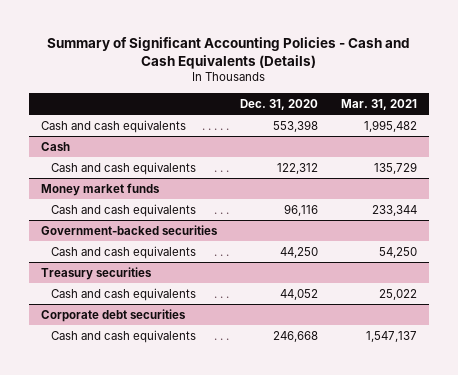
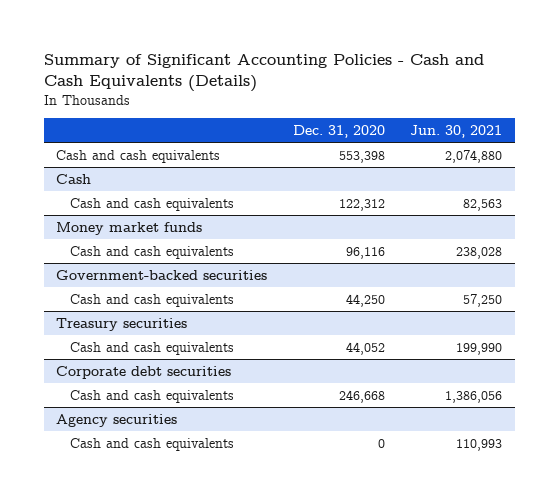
[341,98,418,110] Mar. 31, 2021 -> none
none -> [410,124,503,138] Jun. 30, 2021
none -> [56,413,178,427] Agency securities
none -> [69,437,234,451] Cash and cash equivalents

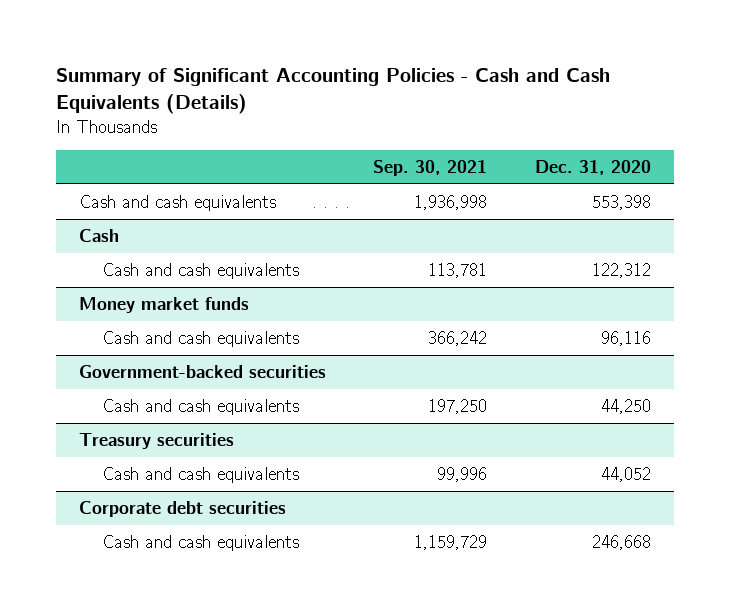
[410,124,503,138] Jun. 30, 2021 -> none
none -> [373,159,488,176] Sep. 30, 2021
[56,413,178,427] Agency securities -> none
[69,437,234,451] Cash and cash equivalents -> none

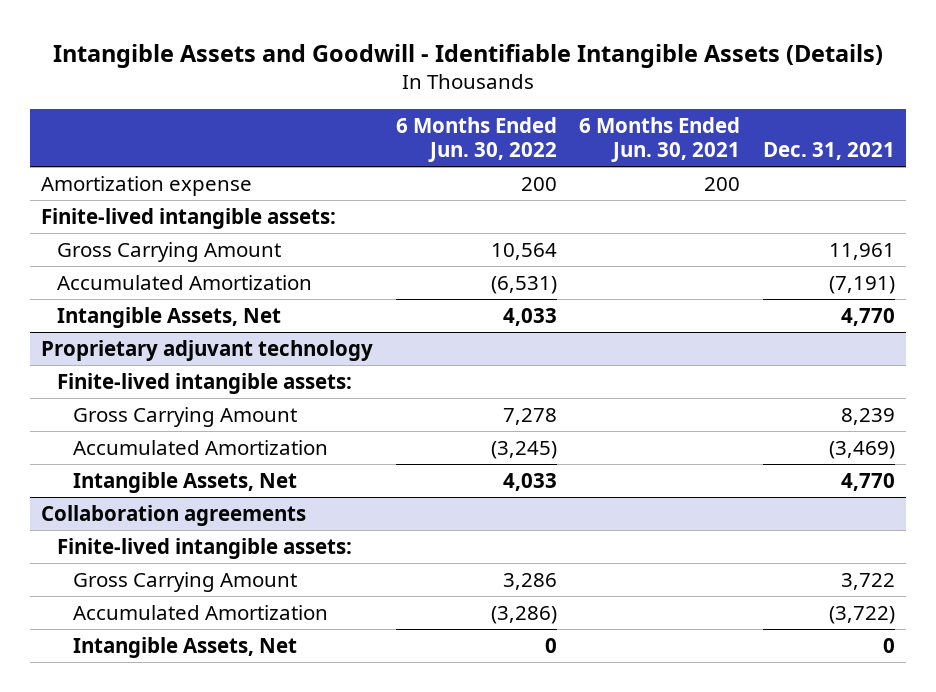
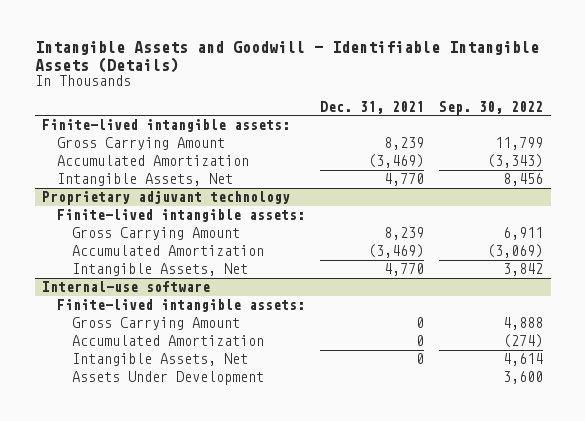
[395,117,557,163] 6 Months Ended Jun. 30, 2022 -> none
[579,117,741,163] 6 Months Ended Jun. 30, 2021 -> none
none -> [439,100,544,115] Sep. 30, 2022
[41,175,253,196] Amortization expense -> none
[828,242,895,260] 11,961 -> [384,137,425,151] 8,239
[828,275,895,294] (7,191) -> [368,154,425,169] (3,469)
[41,504,307,526] Collaboration agreements -> none
none -> [42,281,211,293] Internal-use software
[840,572,895,590] 3,722 -> [416,317,425,329] 0
[828,605,895,624] (3,722) -> [416,335,425,347] 0
none -> [71,371,264,386] Assets Under Development

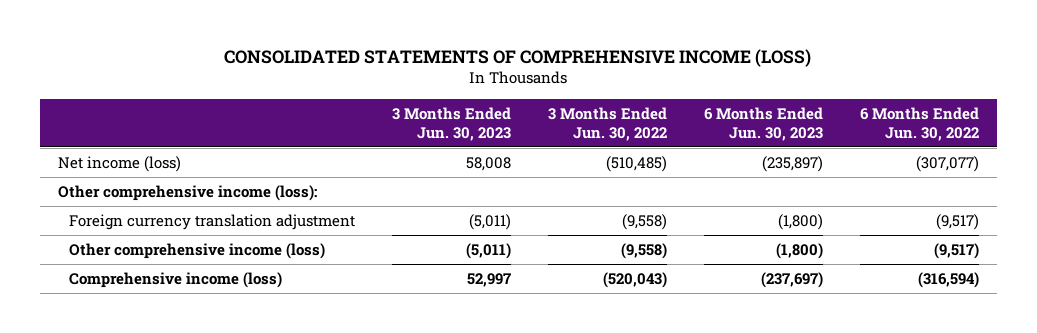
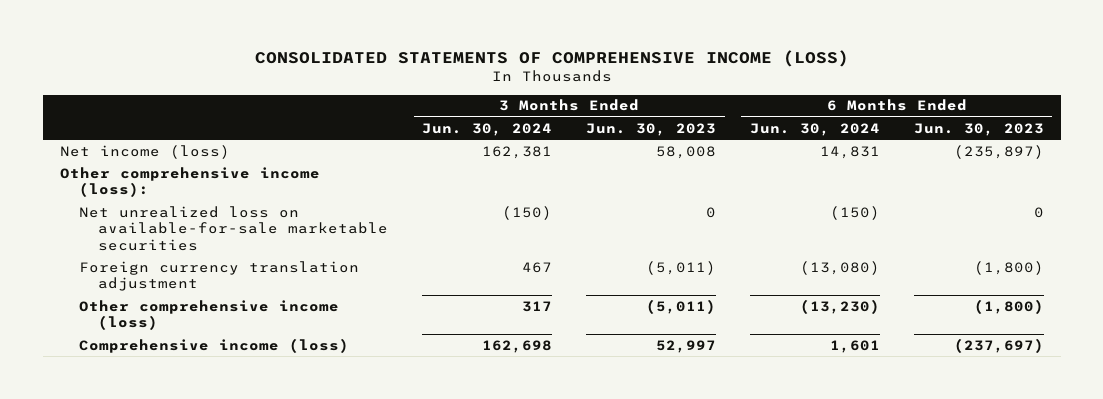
[547,106,667,141] 3 Months Ended Jun. 30, 2022 -> none
[859,106,979,141] 6 Months Ended Jun. 30, 2022 -> none
none -> [422,122,553,136] Jun. 30, 2024
none -> [749,122,880,136] Jun. 30, 2024
none -> [78,205,389,251] Net unrealized loss on available-for-sale marketable securities

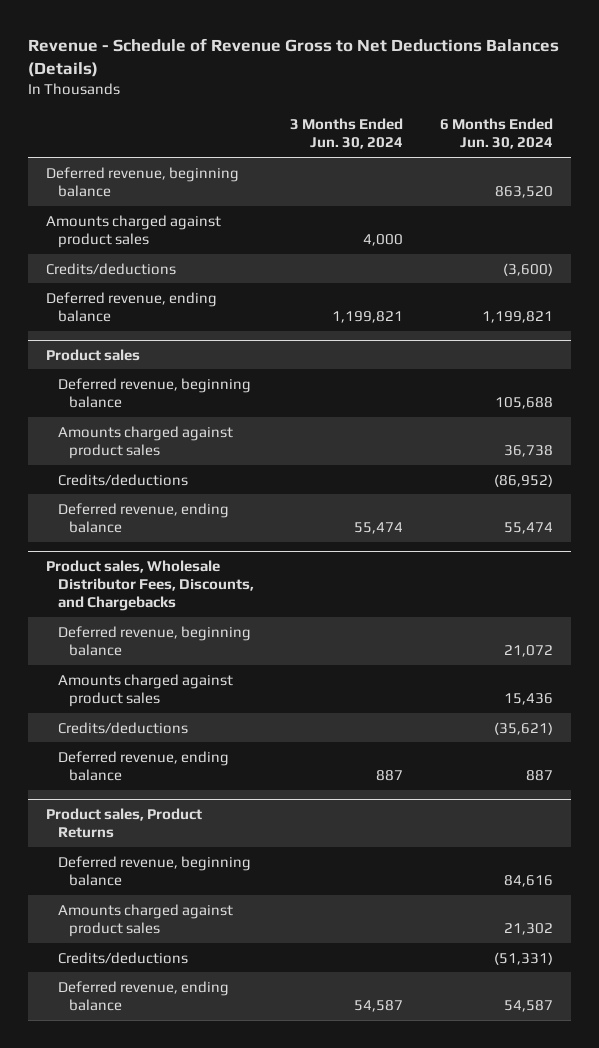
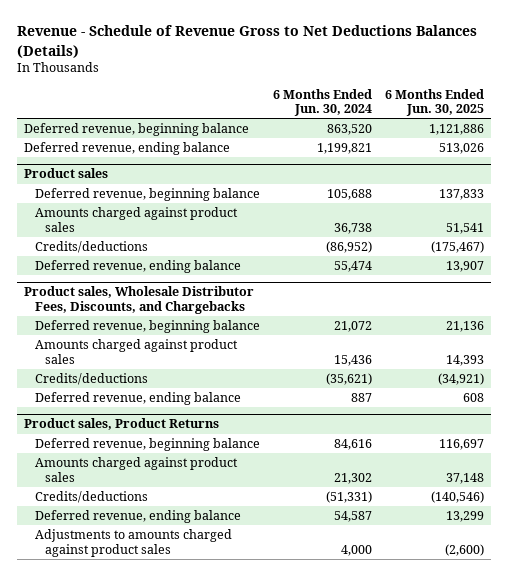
[290,117,404,150] 3 Months Ended Jun. 30, 2024 -> none
none -> [385,88,485,117] 6 Months Ended Jun. 30, 2025
[46,214,222,248] Amounts charged against product sales -> none
[46,262,177,275] Credits/deductions -> none
none -> [34,529,232,557] Adjustments to amounts charged against product sales

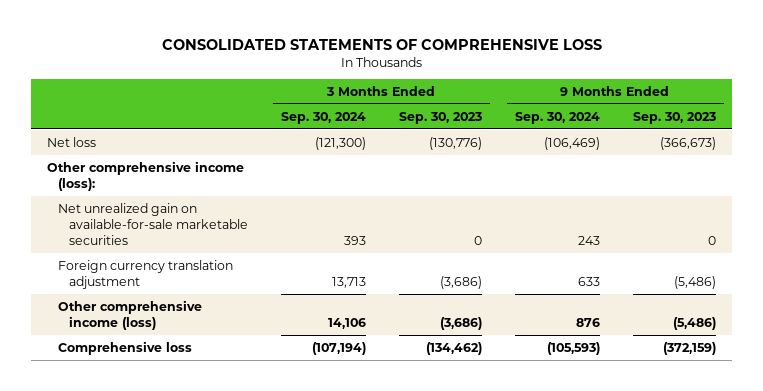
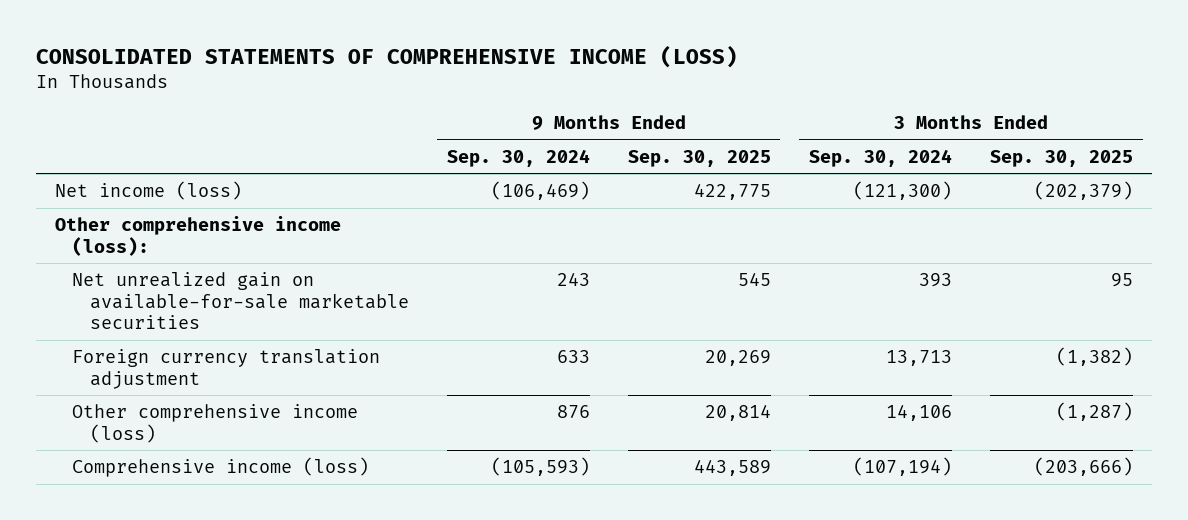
[161,38,602,50] CONSOLIDATED STATEMENTS OF COMPREHENSIVE LOSS -> [35,44,738,68] CONSOLIDATED STATEMENTS OF COMPREHENSIVE INCOME (LOSS)
[398,111,482,124] Sep. 30, 2023 -> none
[632,111,716,124] Sep. 30, 2023 -> none
none -> [627,149,771,167] Sep. 30, 2025
none -> [989,149,1133,167] Sep. 30, 2025
[47,136,97,147] Net loss -> [54,181,242,201] Net income (loss)
[58,340,193,355] Comprehensive loss -> [72,457,370,478] Comprehensive income (loss)

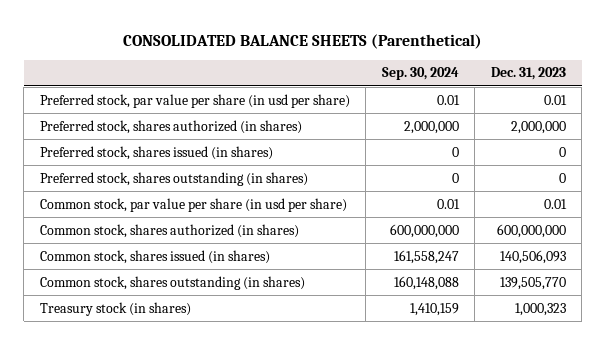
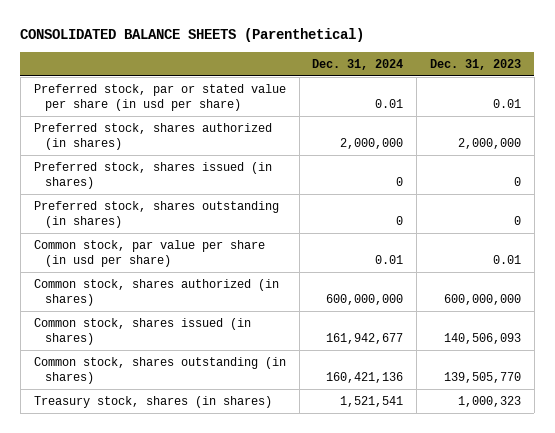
[381,67,459,81] Sep. 30, 2024 -> none
none -> [312,58,404,70] Dec. 31, 2024
[39,93,350,108] Preferred stock, par value per share (in usd per share) -> [33,84,286,112] Preferred stock, par or stated value per share (in usd per share)
[39,301,191,316] Treasury stock (in shares) -> [33,396,272,409] Treasury stock, shares (in shares)

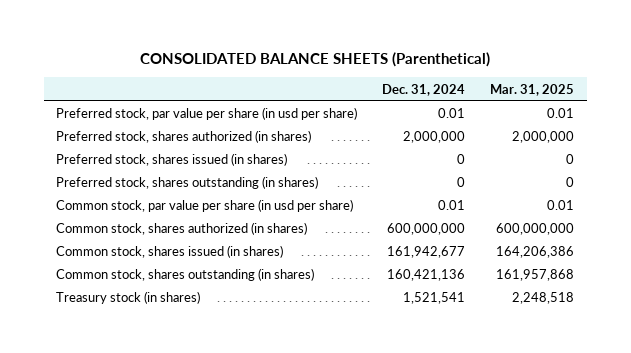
[429,58,521,70] Dec. 31, 2023 -> none
none -> [490,83,575,96] Mar. 31, 2025
[33,84,286,112] Preferred stock, par or stated value per share (in usd per share) -> [56,107,358,121] Preferred stock, par value per share (in usd per share)
[33,396,272,409] Treasury stock, shares (in shares) -> [56,291,201,305] Treasury stock (in shares)

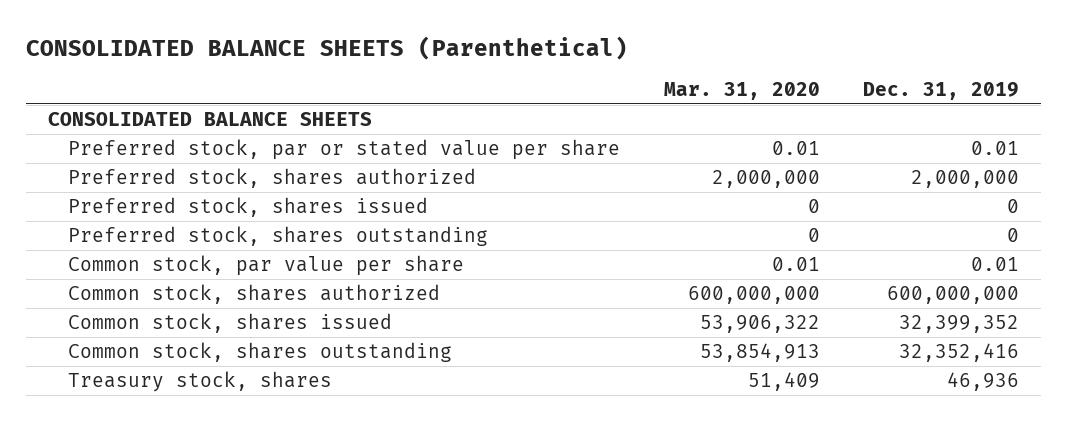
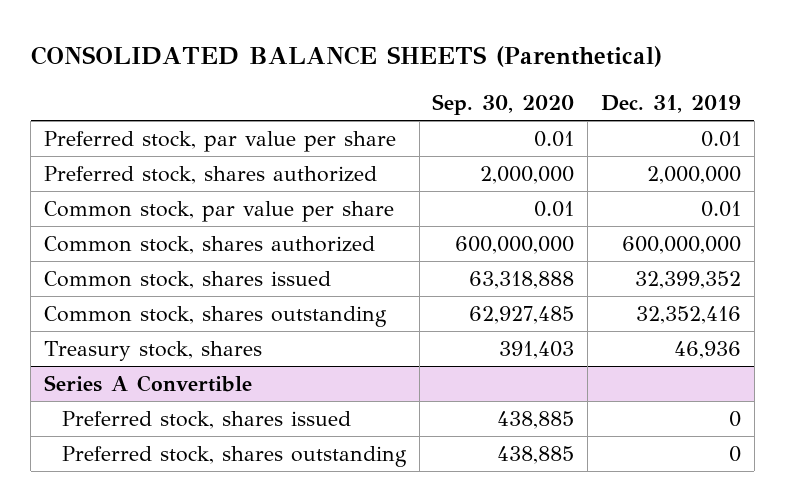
[663,81,820,100] Mar. 31, 2020 -> none
none -> [432,94,575,116] Sep. 30, 2020
[47,112,372,127] CONSOLIDATED BALANCE SHEETS -> none
[68,139,621,161] Preferred stock, par or stated value per share -> [44,130,397,152] Preferred stock, par value per share
[68,197,429,218] Preferred stock, shares issued -> none
[68,226,489,247] Preferred stock, shares outstanding -> none
none -> [44,374,253,392] Series A Convertible
none -> [61,410,351,429] Preferred stock, shares issued
none -> [61,445,407,467] Preferred stock, shares outstanding

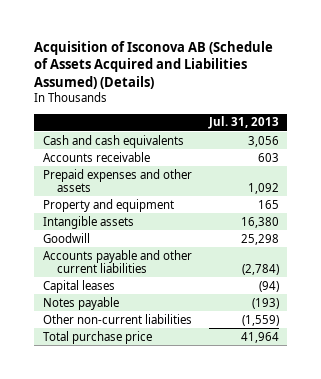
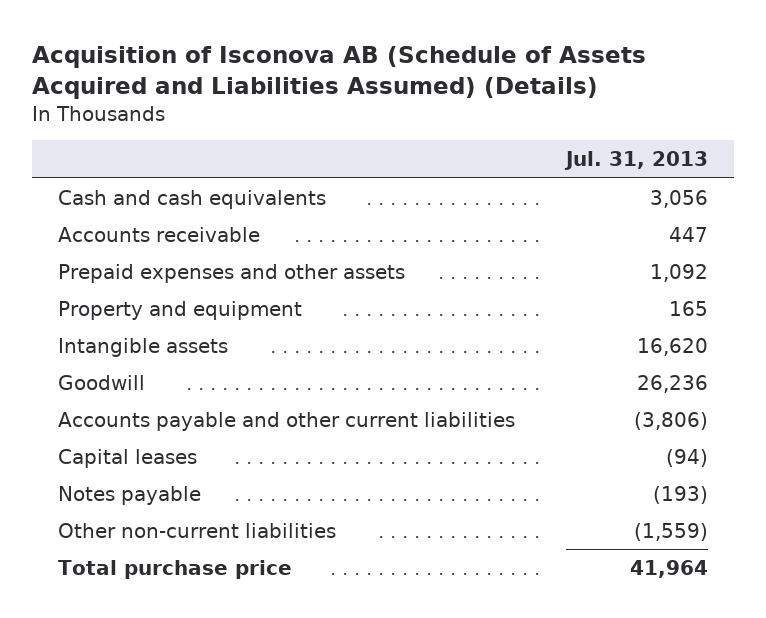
[257,152,279,162] 603 -> [668,226,708,242] 447
[240,216,279,228] 16,380 -> [636,337,708,356] 16,620
[240,233,279,245] 25,298 -> [636,374,708,393] 26,236
[241,263,279,275] (2,784) -> [633,411,708,430] (3,806)

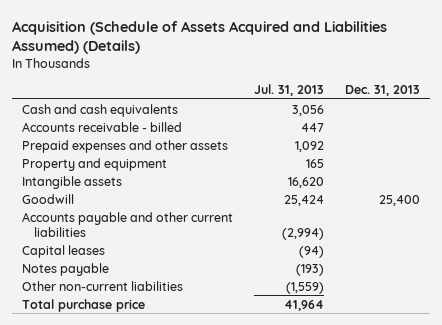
[32,46,647,99] Acquisition of Isconova AB (Schedule of Assets Acquired and Liabilities Assumed) (Details) -> [12,20,388,55] Acquisition (Schedule of Assets Acquired and Liabilities Assumed) (Details)
none -> [344,85,420,97] Dec. 31, 2013
[57,226,260,242] Accounts receivable -> [22,121,183,132] Accounts receivable - billed
[636,374,708,393] 26,236 -> [284,194,325,206] 25,424
[633,411,708,430] (3,806) -> [282,227,325,240] (2,994)

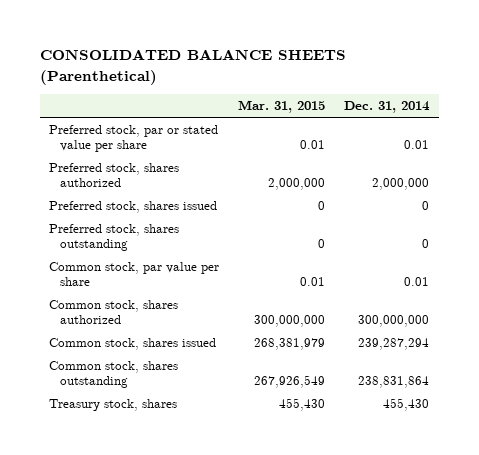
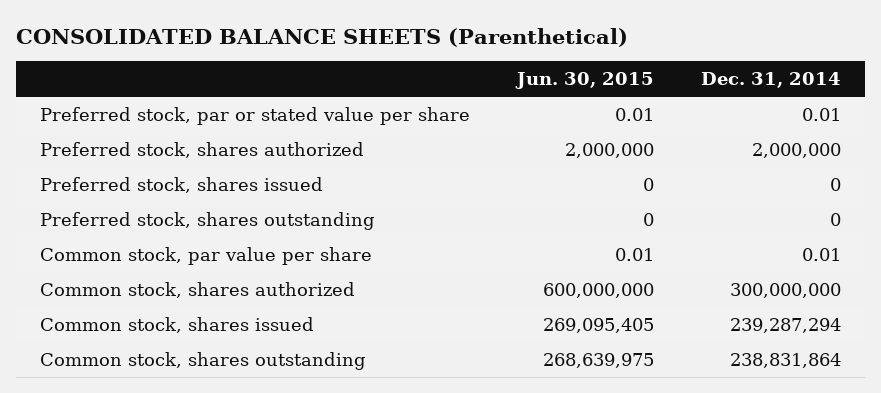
[238,100,326,114] Mar. 31, 2015 -> none
none -> [514,72,654,90] Jun. 30, 2015
[49,399,178,412] Treasury stock, shares -> none

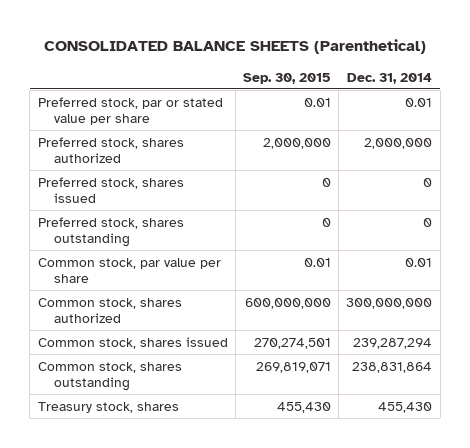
[514,72,654,90] Jun. 30, 2015 -> none
none -> [242,72,331,84] Sep. 30, 2015
none -> [37,401,179,413] Treasury stock, shares

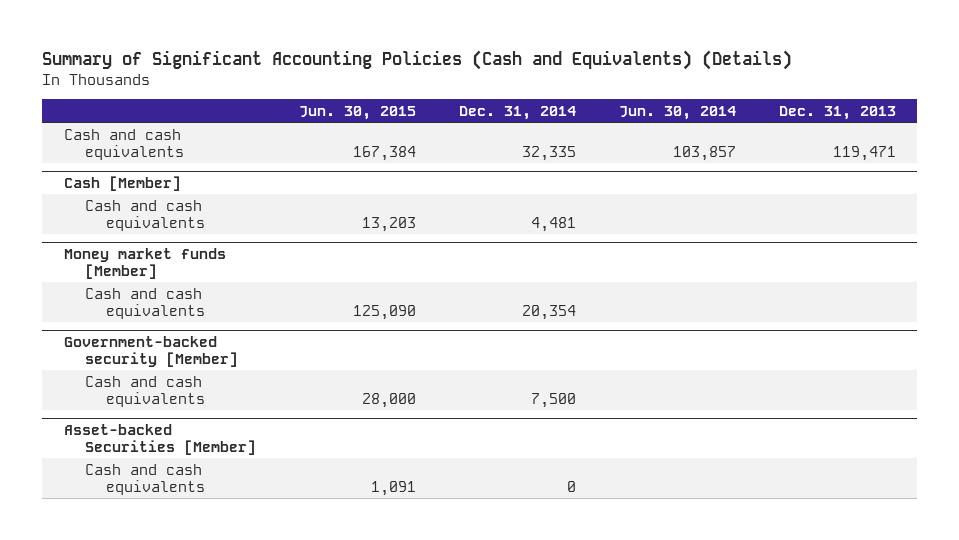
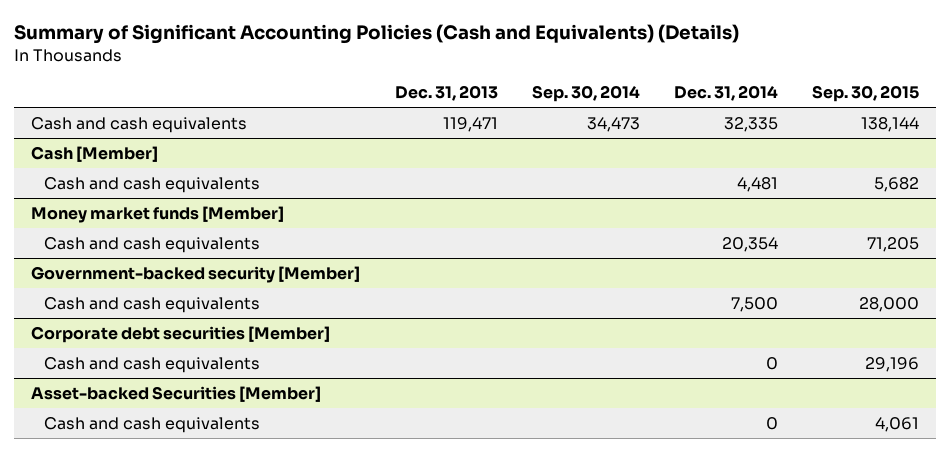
[298,106,416,121] Jun. 30, 2015 -> none
[618,106,736,121] Jun. 30, 2014 -> none
none -> [531,84,640,102] Sep. 30, 2014
none -> [811,84,919,102] Sep. 30, 2015
none -> [31,325,331,343] Corporate debt securities [Member]
none -> [43,356,260,373] Cash and cash equivalents

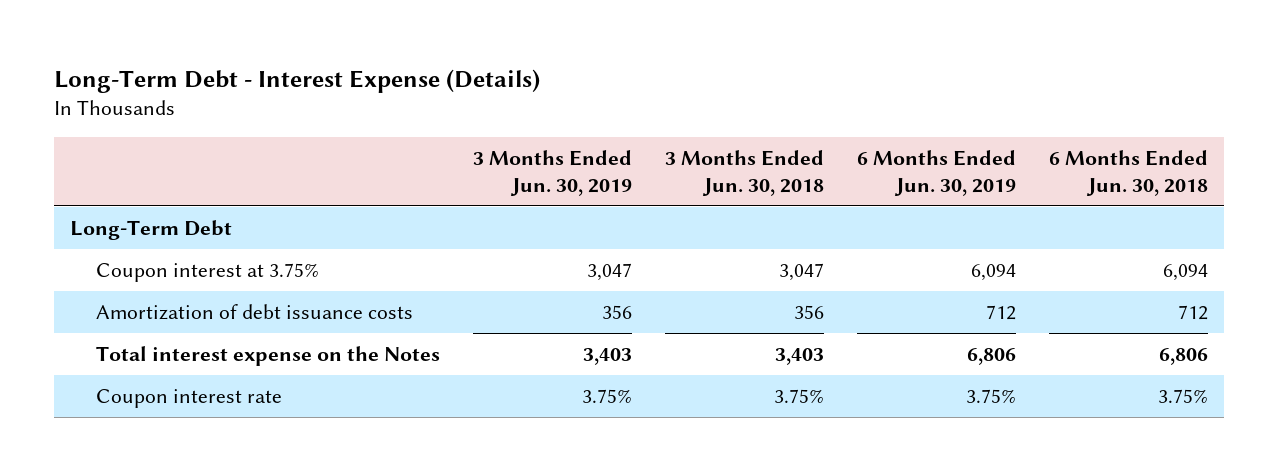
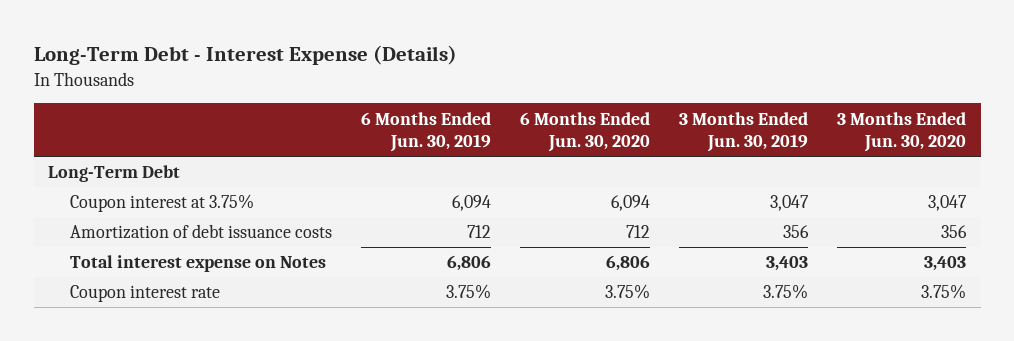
[665,149,825,196] 3 Months Ended Jun. 30, 2018 -> none
[1048,149,1208,196] 6 Months Ended Jun. 30, 2018 -> none
none -> [519,111,650,153] 6 Months Ended Jun. 30, 2020
none -> [837,111,967,153] 3 Months Ended Jun. 30, 2020
[96,345,441,366] Total interest expense on the Notes -> [69,255,326,273] Total interest expense on Notes

